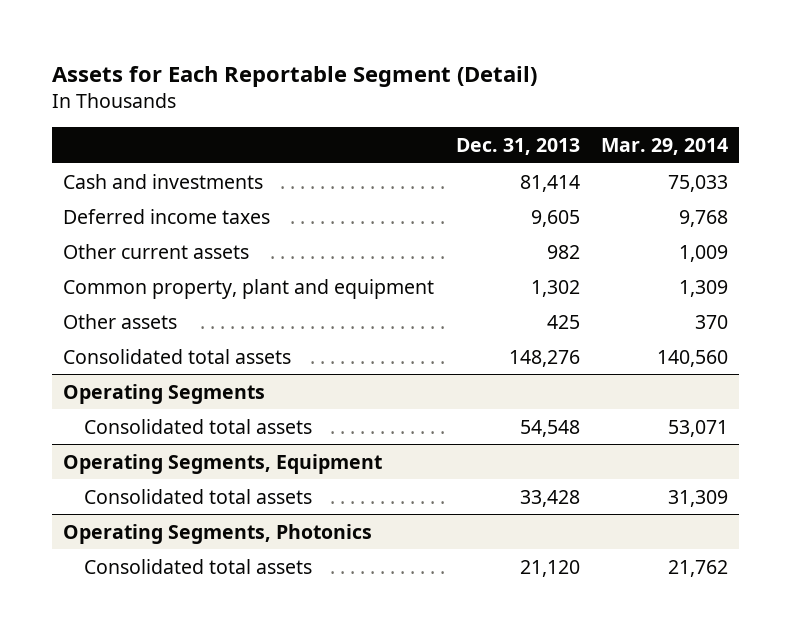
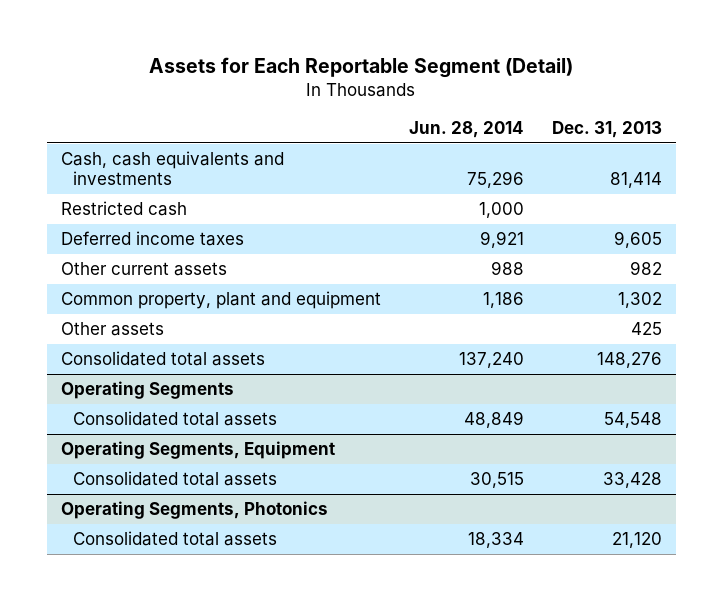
[601,138,729,156] Mar. 29, 2014 -> none
none -> [408,121,524,139] Jun. 28, 2014
[62,173,263,189] Cash and investments -> [60,151,284,186] Cash, cash equivalents and investments
none -> [60,201,187,217] Restricted cash

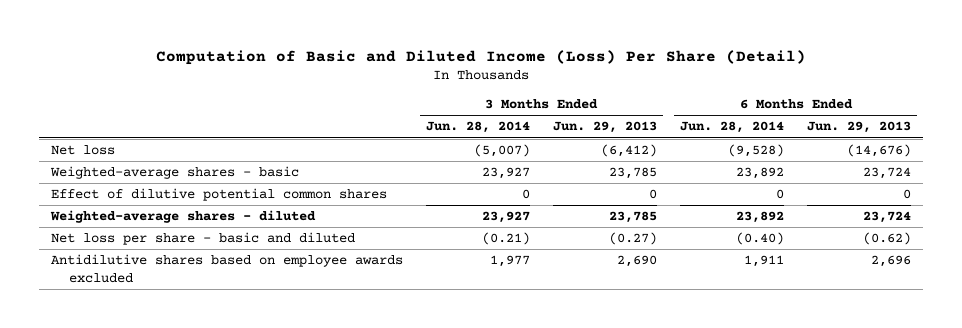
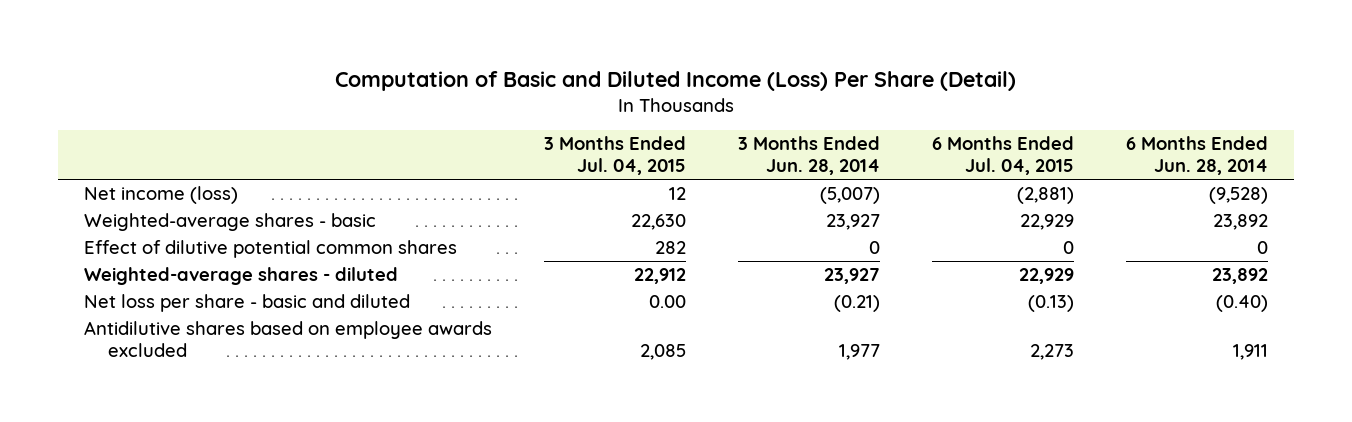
[552,121,657,134] Jun. 29, 2013 -> none
[807,121,912,134] Jun. 29, 2013 -> none
none -> [543,136,686,176] 3 Months Ended Jul. 04, 2015
none -> [931,136,1074,176] 6 Months Ended Jul. 04, 2015
[50,145,115,156] Net loss -> [83,185,238,204] Net income (loss)

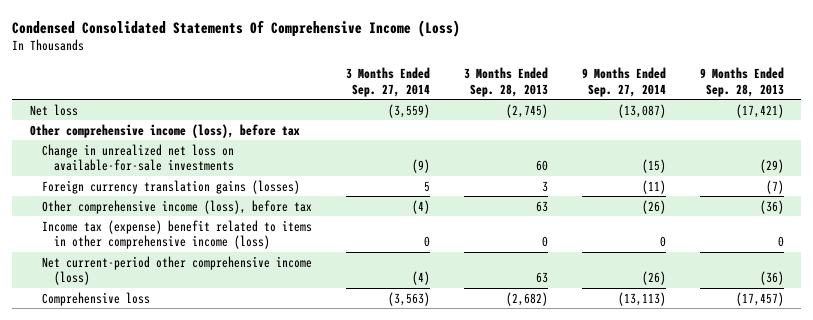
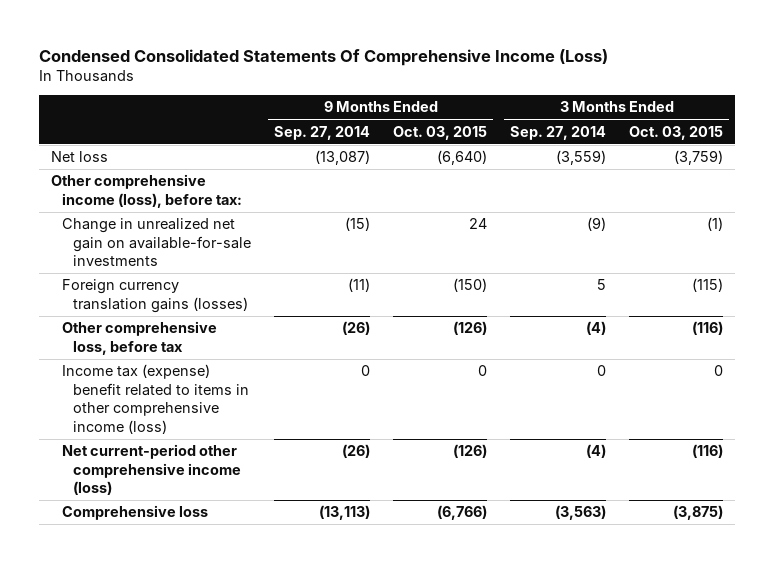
[463,67,548,97] 3 Months Ended Sep. 28, 2013 -> none
[699,67,784,97] 9 Months Ended Sep. 28, 2013 -> none
none -> [393,125,488,140] Oct. 03, 2015
none -> [629,125,724,140] Oct. 03, 2015
[29,123,300,138] Other comprehensive income (loss), before tax -> [50,174,243,208] Other comprehensive income (loss), before tax:
[41,143,234,172] Change in unrealized net loss on available-for-sale investments -> [62,218,252,267] Change in unrealized net gain on available-for-sale investments
[41,199,312,214] Other comprehensive income (loss), before tax -> [62,321,218,355] Other comprehensive loss, before tax

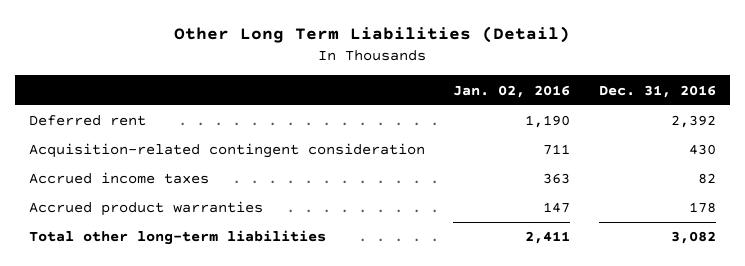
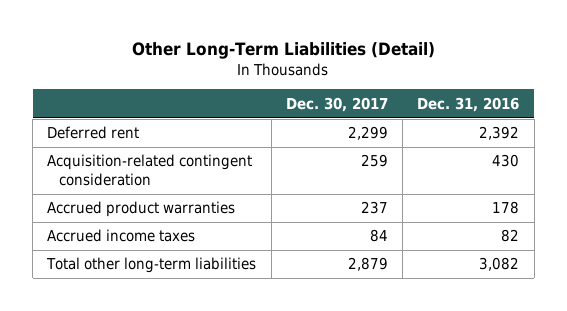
[174,25,571,43] Other Long Term Liabilities (Detail) -> [132,42,436,60] Other Long-Term Liabilities (Detail)
[453,84,571,98] Jan. 02, 2016 -> none
none -> [285,96,388,112] Dec. 30, 2017
[28,172,209,185] Accrued income taxes -> [47,229,196,243] Accrued income taxes

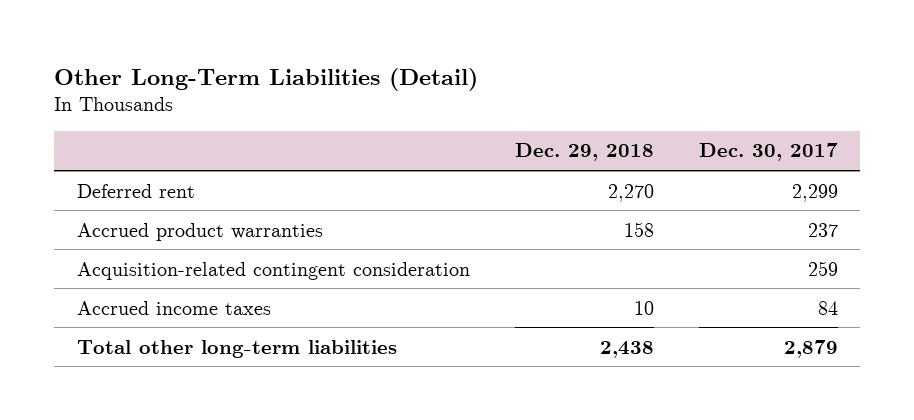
[417,96,520,112] Dec. 31, 2016 -> none
none -> [514,143,654,162] Dec. 29, 2018
[47,154,253,186] Acquisition-related contingent consideration -> [76,261,470,280] Acquisition-related contingent consideration

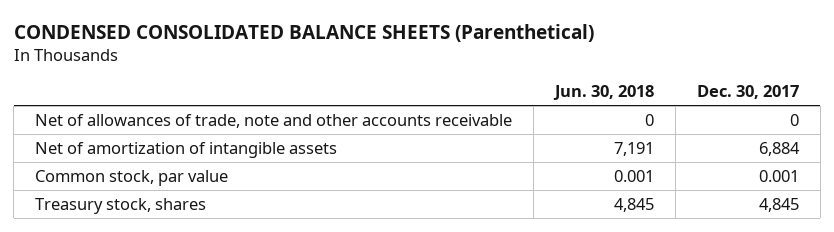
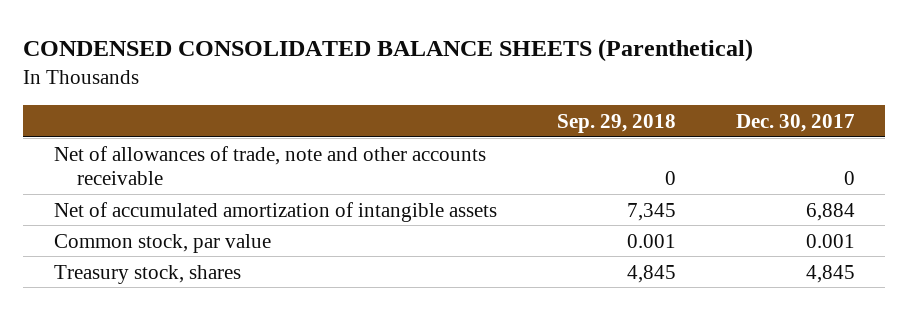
[552,85,654,101] Jun. 30, 2018 -> none
none -> [556,114,676,134] Sep. 29, 2018
[35,141,338,158] Net of amortization of intangible assets -> [53,201,497,222] Net of accumulated amortization of intangible assets

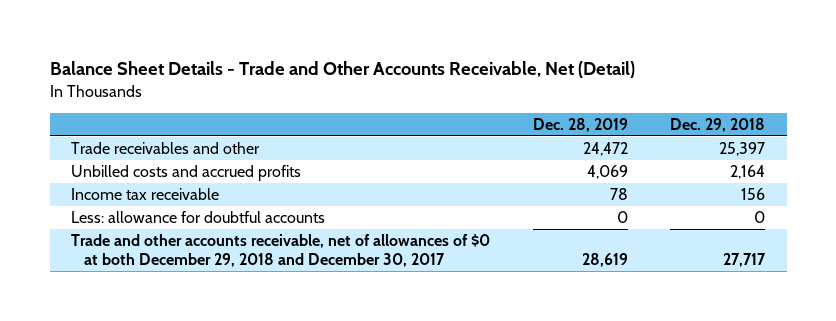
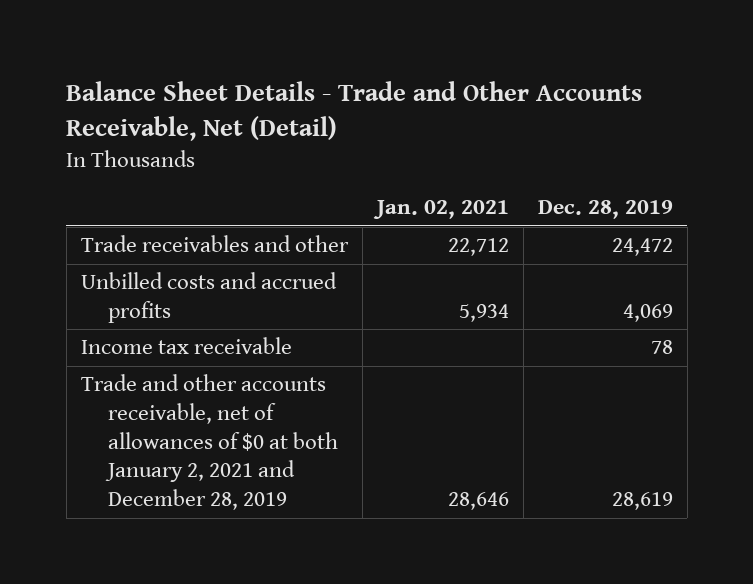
[670,117,766,132] Dec. 29, 2018 -> none
none -> [372,200,509,220] Jan. 02, 2021
[71,211,326,224] Less: allowance for doubtful accounts -> none
[71,234,491,267] Trade and other accounts receivable, net of allowances of $0 at both December 29, 2018 and December 30, 2017 -> [80,374,338,511] Trade and other accounts receivable, net of allowances of $0 at both January 2, 2021 and December 28, 2019

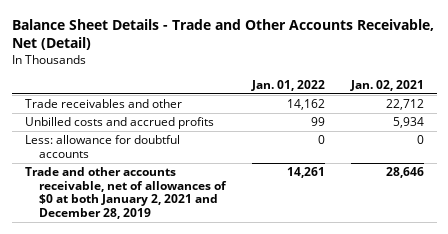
[537,200,673,220] Dec. 28, 2019 -> none
none -> [250,79,325,91] Jan. 01, 2022
[80,337,292,355] Income tax receivable -> none
none -> [24,135,180,158] Less: allowance for doubtful accounts

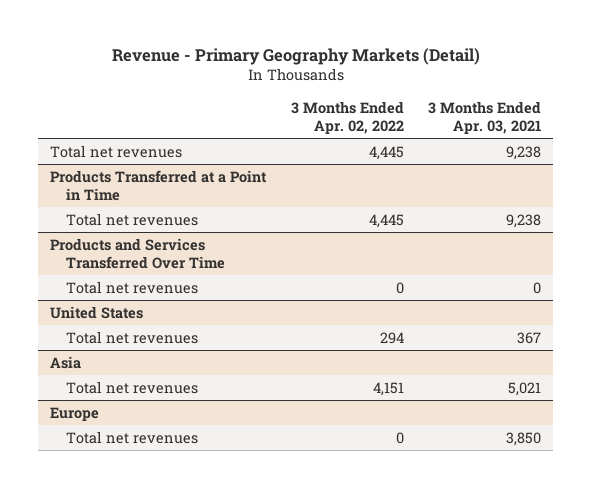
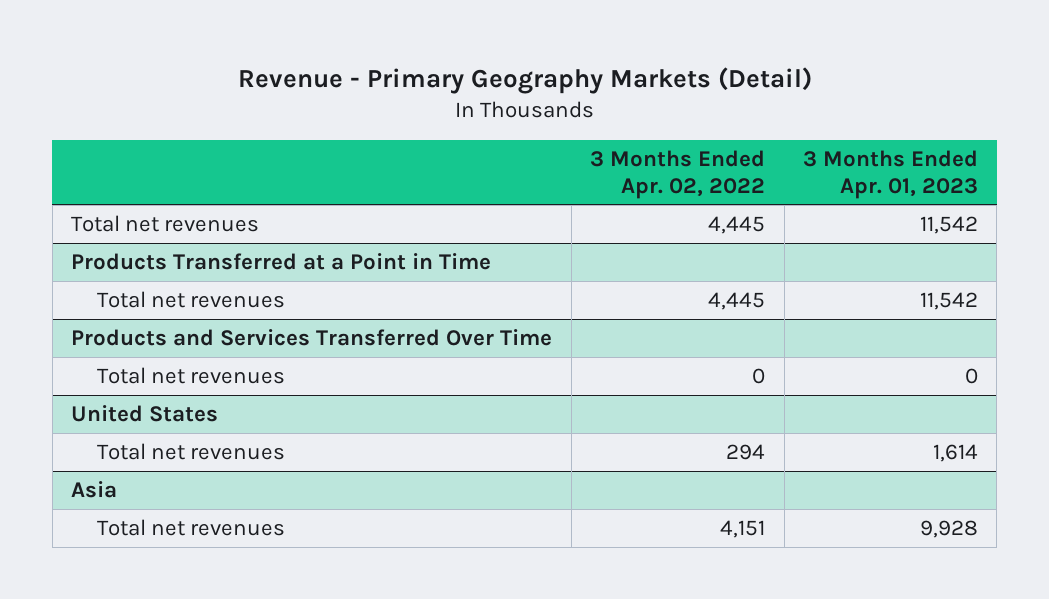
[428,100,542,135] 3 Months Ended Apr. 03, 2021 -> none
none -> [802,149,978,199] 3 Months Ended Apr. 01, 2023
[50,406,100,421] Europe -> none
[65,430,198,444] Total net revenues -> none

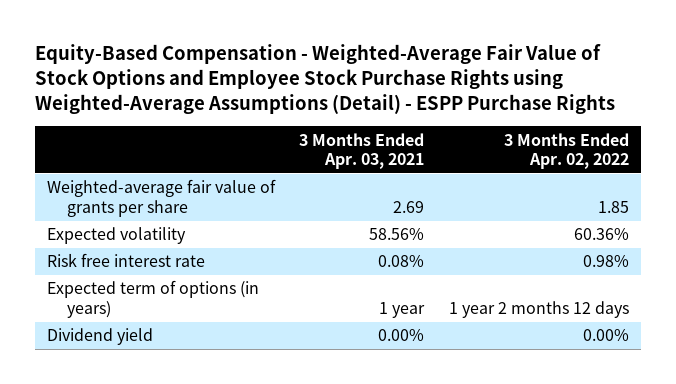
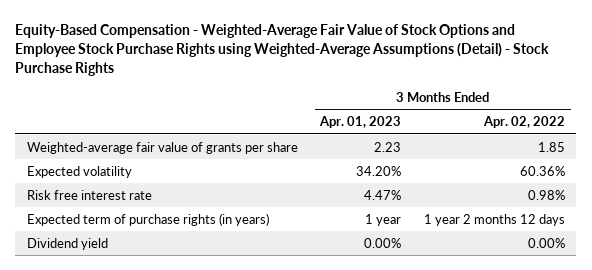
[34,44,615,115] Equity-Based Compensation - Weighted-Average Fair Value of Stock Options and Employee Stock Purchase Rights using Weighted-Average Assumptions (Detail) - ESPP Purchase Rights -> [15,23,550,76] Equity-Based Compensation - Weighted-Average Fair Value of Stock Options and Employee Stock Purchase Rights using Weighted-Average Assumptions (Detail) - Stock Purchase Rights
[299,132,425,170] 3 Months Ended Apr. 03, 2021 -> none
none -> [319,116,402,129] Apr. 01, 2023
[47,280,260,318] Expected term of options (in years) -> [26,212,269,226] Expected term of purchase rights (in years)

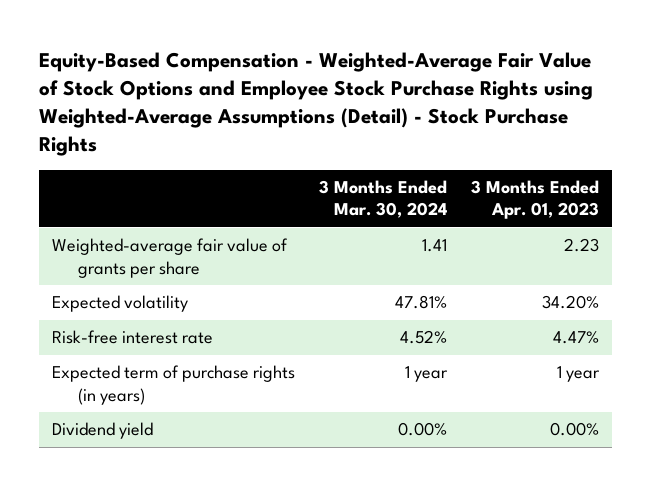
[482,116,565,129] Apr. 02, 2022 -> none
none -> [318,179,447,219] 3 Months Ended Mar. 30, 2024
[26,189,152,200] Risk free interest rate -> [51,330,213,345] Risk-free interest rate

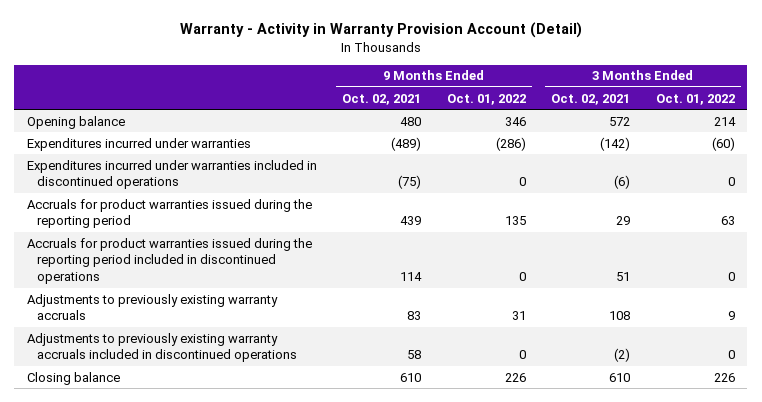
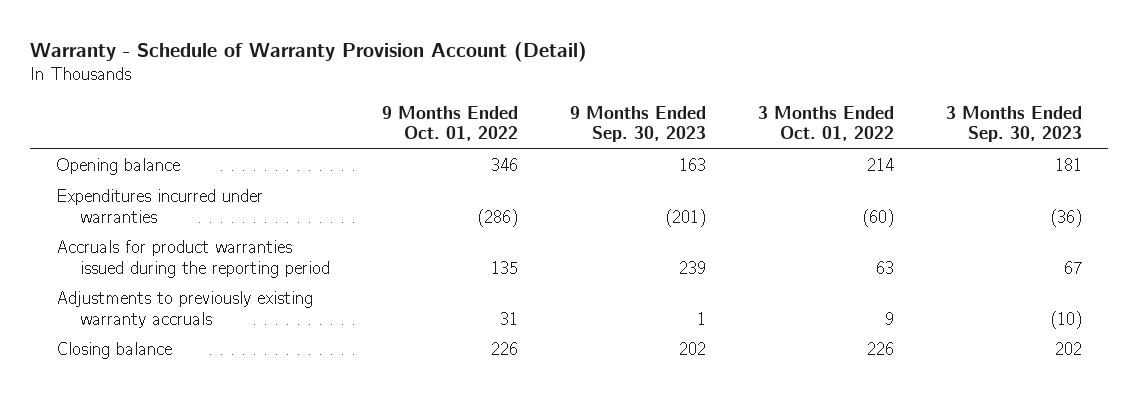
[179,22,582,39] Warranty - Activity in Warranty Provision Account (Detail) -> [29,41,587,62] Warranty - Schedule of Warranty Provision Account (Detail)
[342,93,422,105] Oct. 02, 2021 -> none
[551,93,631,105] Oct. 02, 2021 -> none
none -> [570,106,707,143] 9 Months Ended Sep. 30, 2023
none -> [945,106,1082,143] 3 Months Ended Sep. 30, 2023
[27,159,318,190] Expenditures incurred under warranties included in discontinued operations -> none
[27,237,313,284] Accruals for product warranties issued during the reporting period included in discontinued operations -> none
[27,332,298,363] Adjustments to previously existing warranty accruals included in discontinued operations -> none

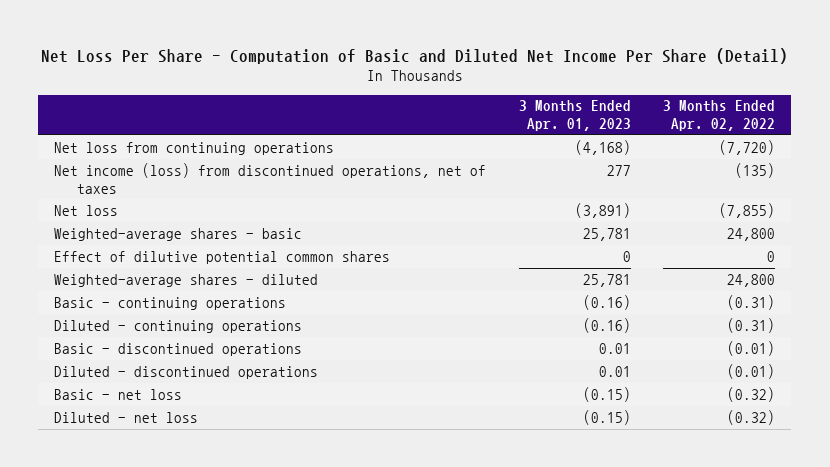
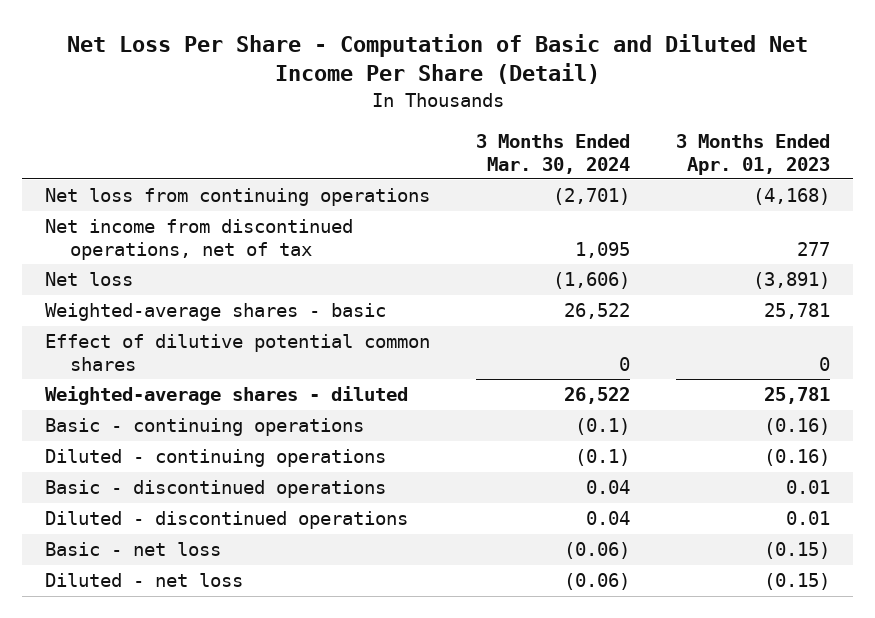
[663,100,776,132] 3 Months Ended Apr. 02, 2022 -> none
none -> [476,134,631,174] 3 Months Ended Mar. 30, 2024
[54,162,487,194] Net income (loss) from discontinued operations, net of taxes -> [45,219,354,260] Net income from discontinued operations, net of tax

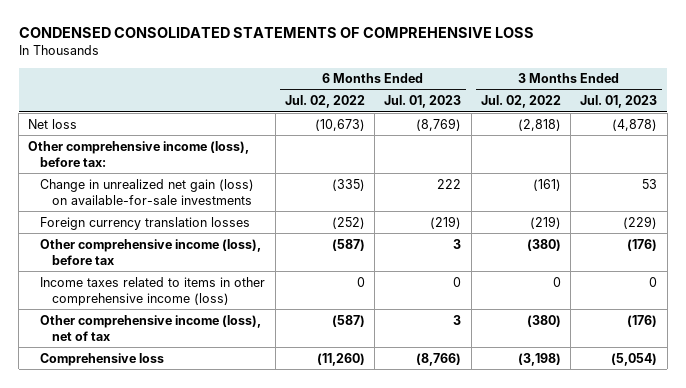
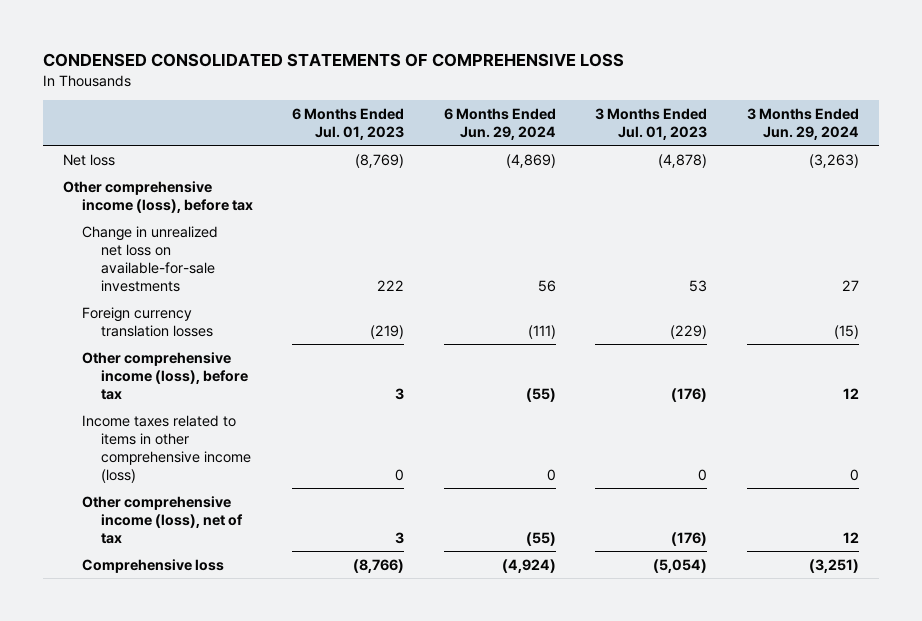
[284,95,365,109] Jul. 02, 2022 -> none
[480,95,561,109] Jul. 02, 2022 -> none
none -> [443,108,556,141] 6 Months Ended Jun. 29, 2024
none -> [746,108,859,141] 3 Months Ended Jun. 29, 2024
[28,140,250,167] Other comprehensive income (loss), before tax: -> [62,180,253,213] Other comprehensive income (loss), before tax
[40,178,255,205] Change in unrealized net gain (loss) on available-for-sale investments -> [81,225,218,292] Change in unrealized net loss on available-for-sale investments

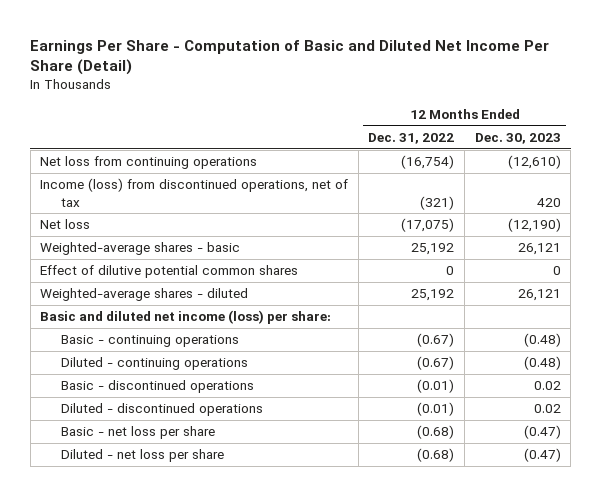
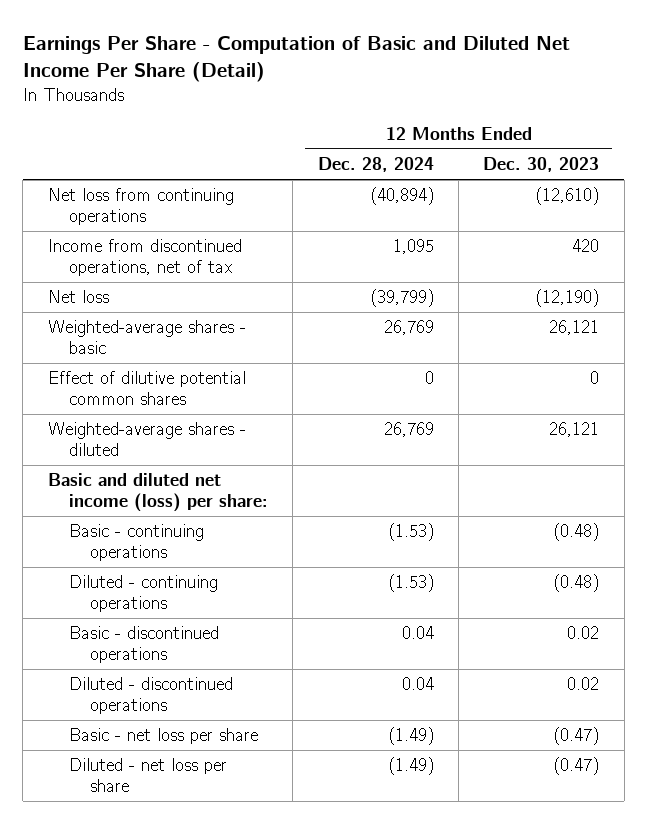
[368,133,455,145] Dec. 31, 2022 -> none
none -> [317,157,434,173] Dec. 28, 2024
[40,178,349,207] Income (loss) from discontinued operations, net of tax -> [47,239,242,277] Income from discontinued operations, net of tax

